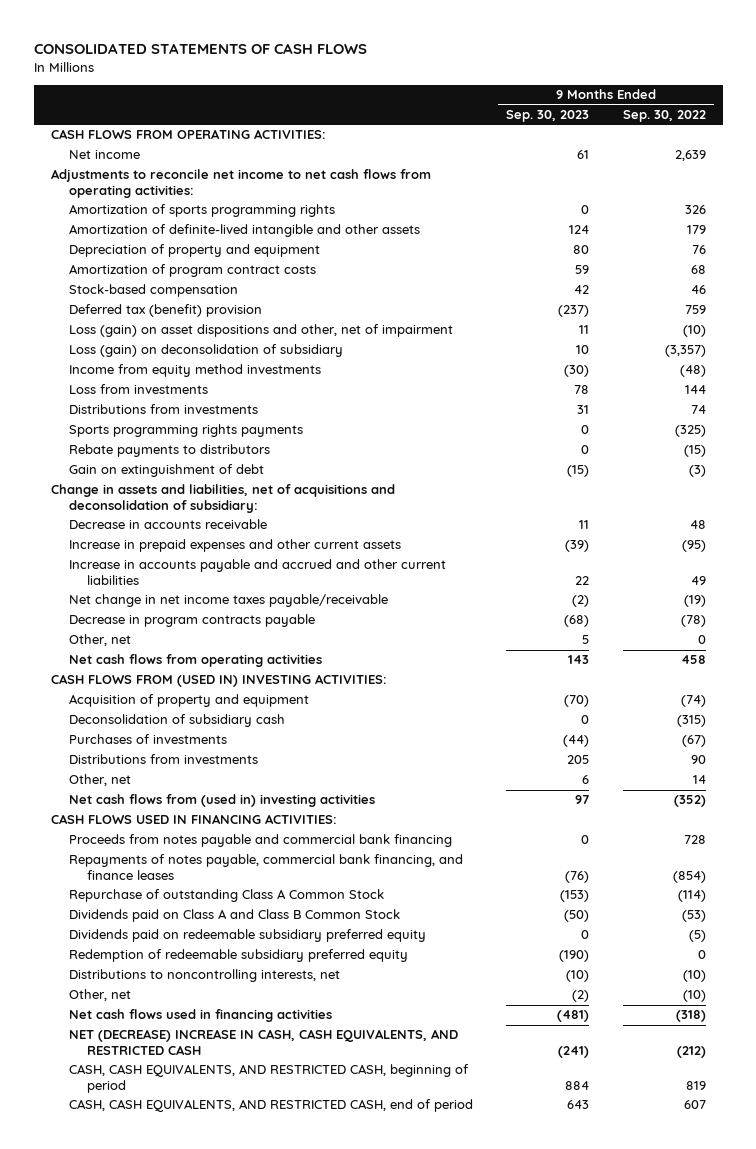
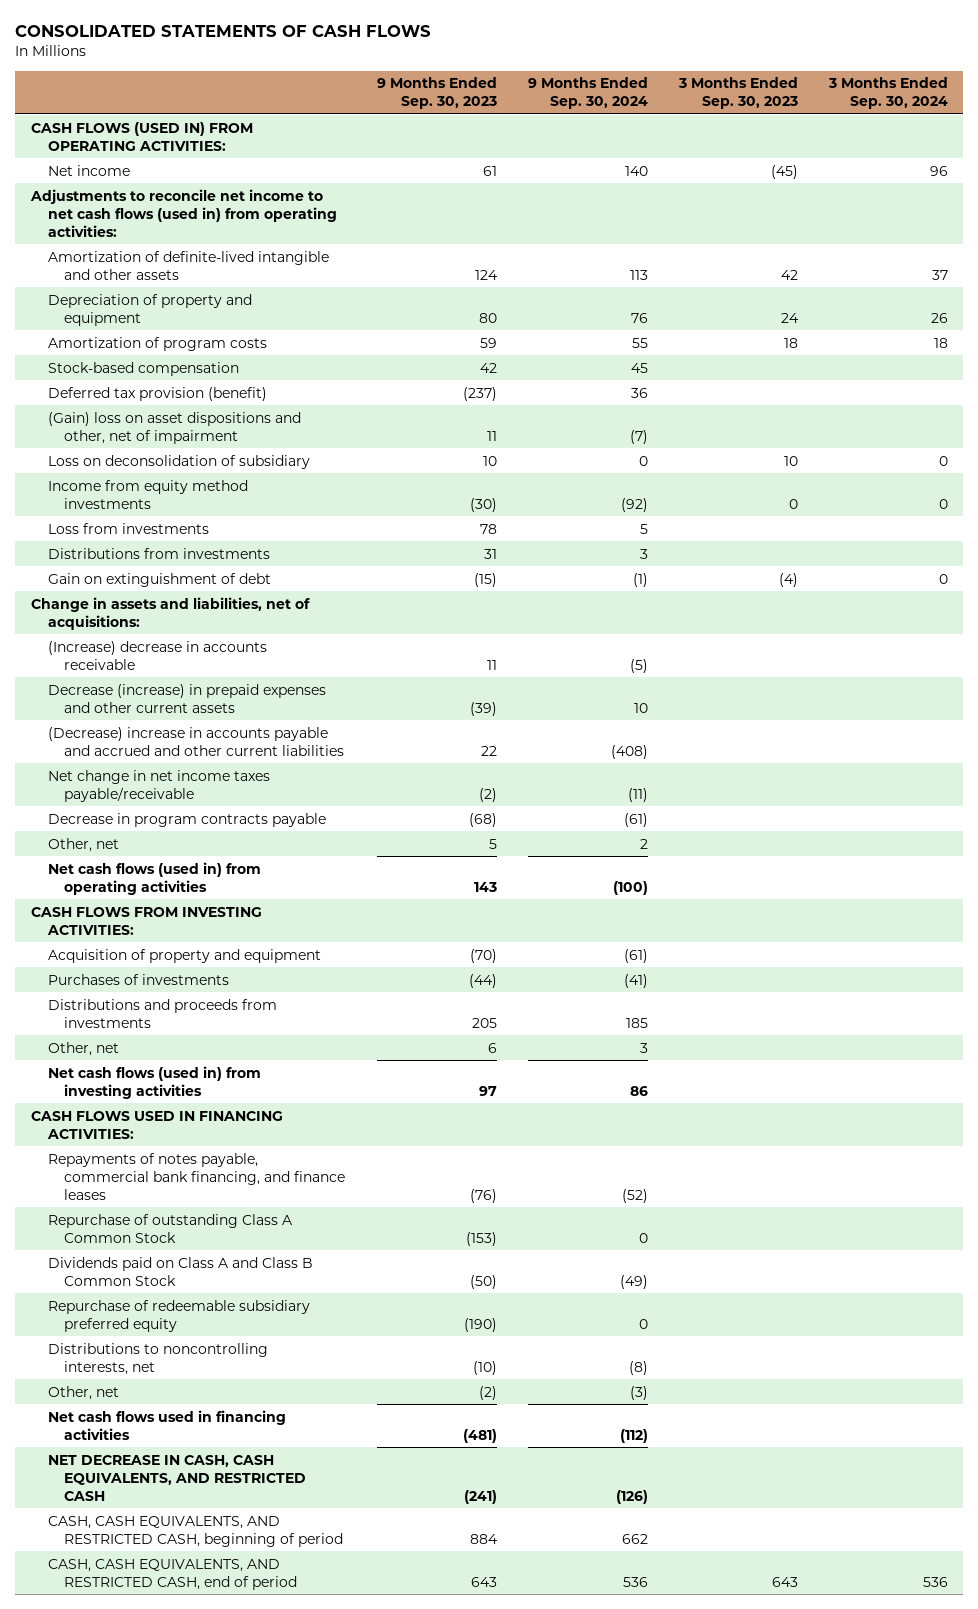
[622,110,706,123] Sep. 30, 2022 -> none
none -> [527,77,648,110] 9 Months Ended Sep. 30, 2024
none -> [677,77,798,110] 3 Months Ended Sep. 30, 2023
none -> [827,77,948,110] 3 Months Ended Sep. 30, 2024
[50,129,326,140] CASH FLOWS FROM OPERATING ACTIVITIES: -> [30,121,253,151] CASH FLOWS (USED IN) FROM OPERATING ACTIVITIES:
[68,204,335,218] Amortization of sports programming rights -> none
[50,169,431,199] Adjustments to reconcile net income to net cash flows from operating activities: -> [29,188,337,237] Adjustments to reconcile net income to net cash flows (used in) from operating activities:
[68,264,316,278] Amortization of program contract costs -> [47,336,267,351] Amortization of program costs
[68,304,262,318] Deferred tax (benefit) provision -> [47,386,267,401] Deferred tax provision (benefit)
[68,324,453,338] Loss (gain) on asset dispositions and other, net of impairment -> [47,411,301,444] (Gain) loss on asset dispositions and other, net of impairment
[68,344,343,358] Loss (gain) on deconsolidation of subsidiary -> [47,454,310,469] Loss on deconsolidation of subsidiary
[68,424,303,438] Sports programming rights payments -> none
[68,444,270,458] Rebate payments to distributors -> none
[50,484,395,514] Change in assets and liabilities, net of acquisitions and deconsolidation of subsidiary: -> [30,596,310,630] Change in assets and liabilities, net of acquisitions:
[68,519,267,530] Decrease in accounts receivable -> [47,640,267,670] (Increase) decrease in accounts receivable
[68,539,401,553] Increase in prepaid expenses and other current assets -> [47,683,326,713] Decrease (increase) in prepaid expenses and other current assets
[68,559,446,586] Increase in accounts payable and accrued and other current liabilities -> [47,726,345,756] (Decrease) increase in accounts payable and accrued and other current liabilities
[68,654,322,668] Net cash flows from operating activities -> [47,861,261,895] Net cash flows (used in) from operating activities
[50,674,387,688] CASH FLOWS FROM (USED IN) INVESTING ACTIVITIES: -> [30,906,262,935] CASH FLOWS FROM INVESTING ACTIVITIES:
[68,714,285,728] Deconsolidation of subsidiary cash -> none
[68,754,258,765] Distributions from investments -> [47,998,277,1028] Distributions and proceeds from investments
[68,794,375,808] Net cash flows from (used in) investing activities -> [47,1065,261,1099] Net cash flows (used in) from investing activities
[68,834,452,848] Proceeds from notes payable and commercial bank financing -> none
[68,929,426,943] Dividends paid on redeemable subsidiary preferred equity -> none
[68,949,408,963] Redemption of redeemable subsidiary preferred equity -> [47,1299,310,1332] Repurchase of redeemable subsidiary preferred equity
[68,1029,458,1056] NET (DECREASE) INCREASE IN CASH, CASH EQUIVALENTS, AND RESTRICTED CASH -> [47,1454,307,1501] NET DECREASE IN CASH, CASH EQUIVALENTS, AND RESTRICTED CASH

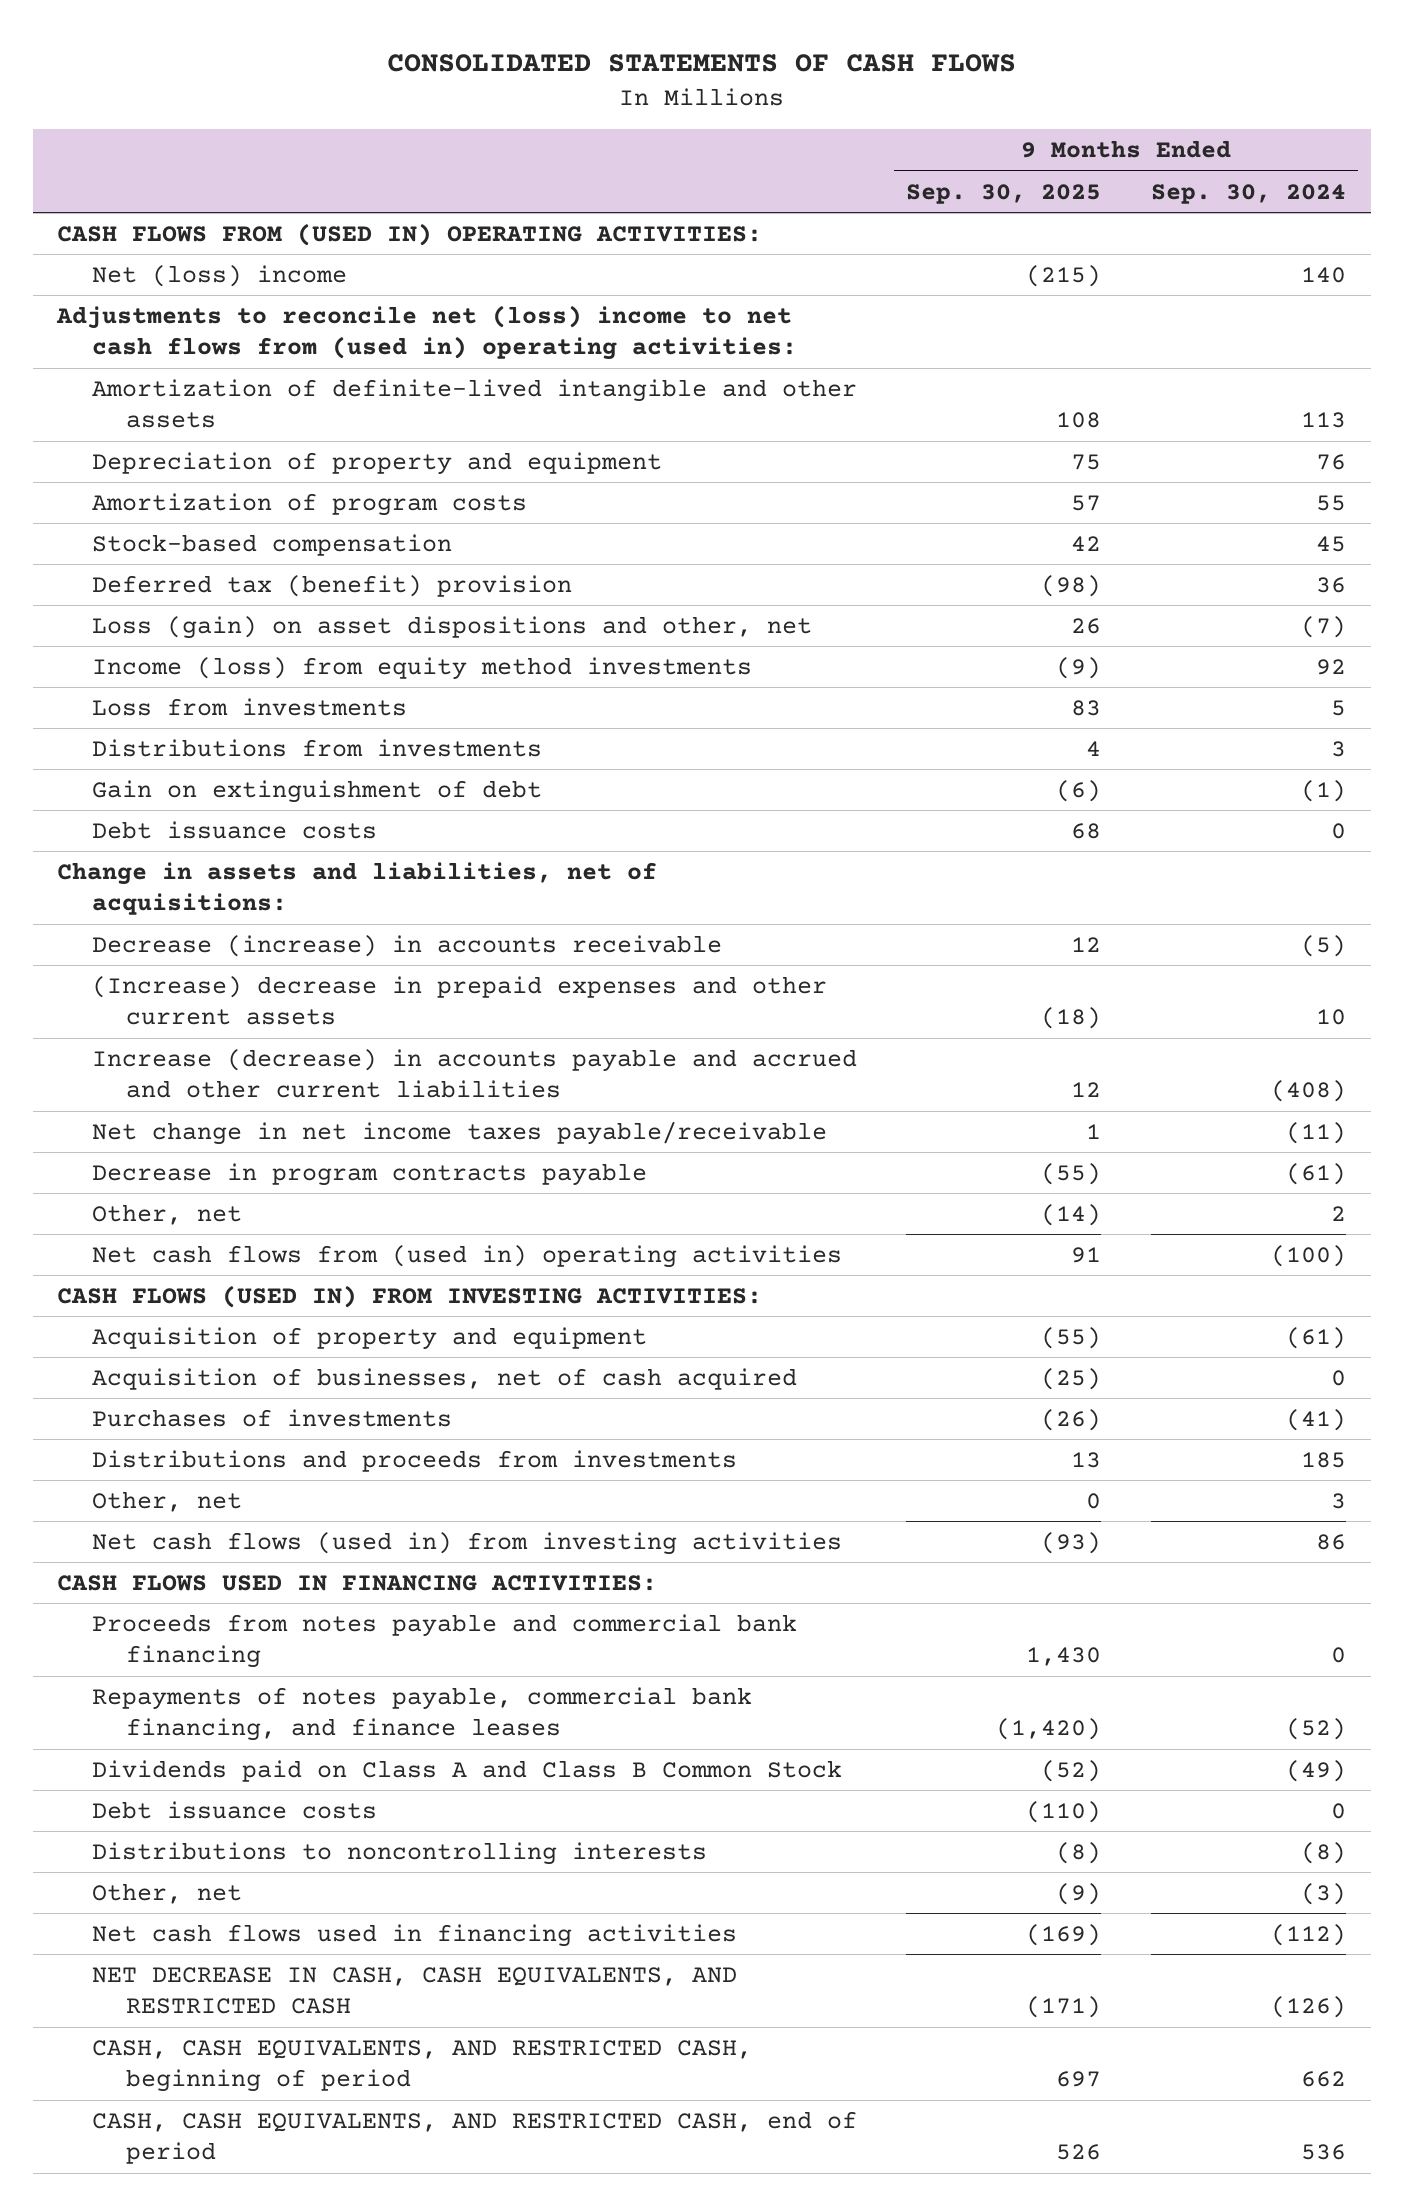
[376,77,497,110] 9 Months Ended Sep. 30, 2023 -> none
[677,77,798,110] 3 Months Ended Sep. 30, 2023 -> none
[827,77,948,110] 3 Months Ended Sep. 30, 2024 -> none
none -> [906,183,1102,204] Sep. 30, 2025
[30,121,253,151] CASH FLOWS (USED IN) FROM OPERATING ACTIVITIES: -> [57,222,763,246] CASH FLOWS FROM (USED IN) OPERATING ACTIVITIES:
[47,164,130,176] Net income -> [91,264,347,287] Net (loss) income
[29,188,337,237] Adjustments to reconcile net income to net cash flows (used in) from operating activities: -> [56,304,797,361] Adjustments to reconcile net (loss) income to net cash flows from (used in) operating activities:
[47,454,310,469] Loss on deconsolidation of subsidiary -> none
[47,386,267,401] Deferred tax provision (benefit) -> [91,574,572,597] Deferred tax (benefit) provision
[47,411,301,444] (Gain) loss on asset dispositions and other, net of impairment -> [91,615,812,639] Loss (gain) on asset dispositions and other, net
[47,479,248,509] Income from equity method investments -> [91,656,752,680] Income (loss) from equity method investments
[620,497,648,512] (92) -> [1315,658,1346,675] 92
none -> [91,820,377,839] Debt issuance costs
[47,640,267,670] (Increase) decrease in accounts receivable -> [91,934,722,957] Decrease (increase) in accounts receivable
[47,683,326,713] Decrease (increase) in prepaid expenses and other current assets -> [91,975,827,1026] (Increase) decrease in prepaid expenses and other current assets
[47,726,345,756] (Decrease) increase in accounts payable and accrued and other current liabilities -> [91,1048,857,1099] Increase (decrease) in accounts payable and accrued and other current liabilities
[47,861,261,895] Net cash flows (used in) from operating activities -> [91,1244,842,1268] Net cash flows from (used in) operating activities
[30,906,262,935] CASH FLOWS FROM INVESTING ACTIVITIES: -> [57,1284,763,1308] CASH FLOWS (USED IN) FROM INVESTING ACTIVITIES:
none -> [91,1367,797,1390] Acquisition of businesses, net of cash acquired
none -> [91,1613,797,1669] Proceeds from notes payable and commercial bank financing
[47,1213,292,1243] Repurchase of outstanding Class A Common Stock -> none
[47,1299,310,1332] Repurchase of redeemable subsidiary preferred equity -> none
none -> [91,1800,377,1819] Debt issuance costs
[47,1342,268,1375] Distributions to noncontrolling interests, net -> [91,1841,707,1865] Distributions to noncontrolling interests

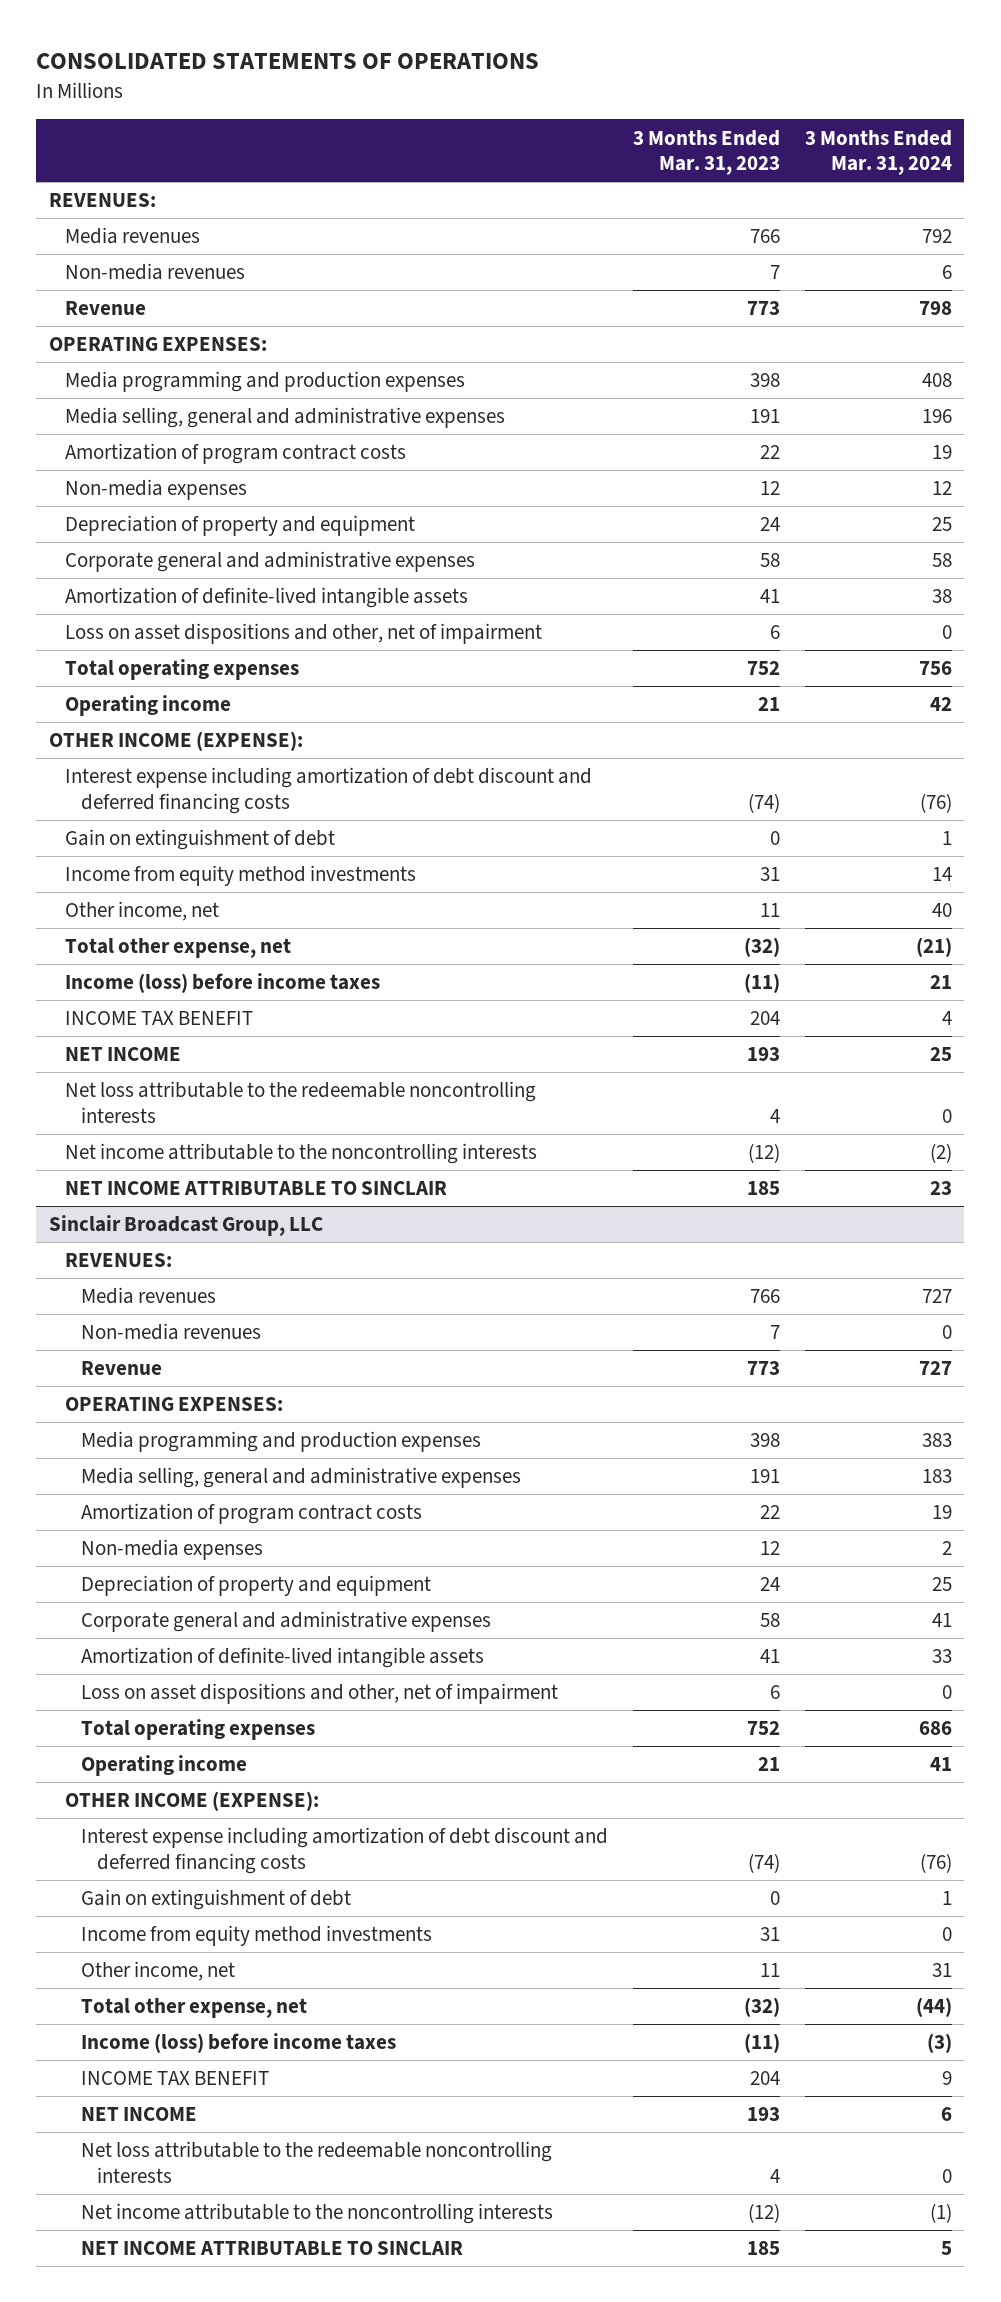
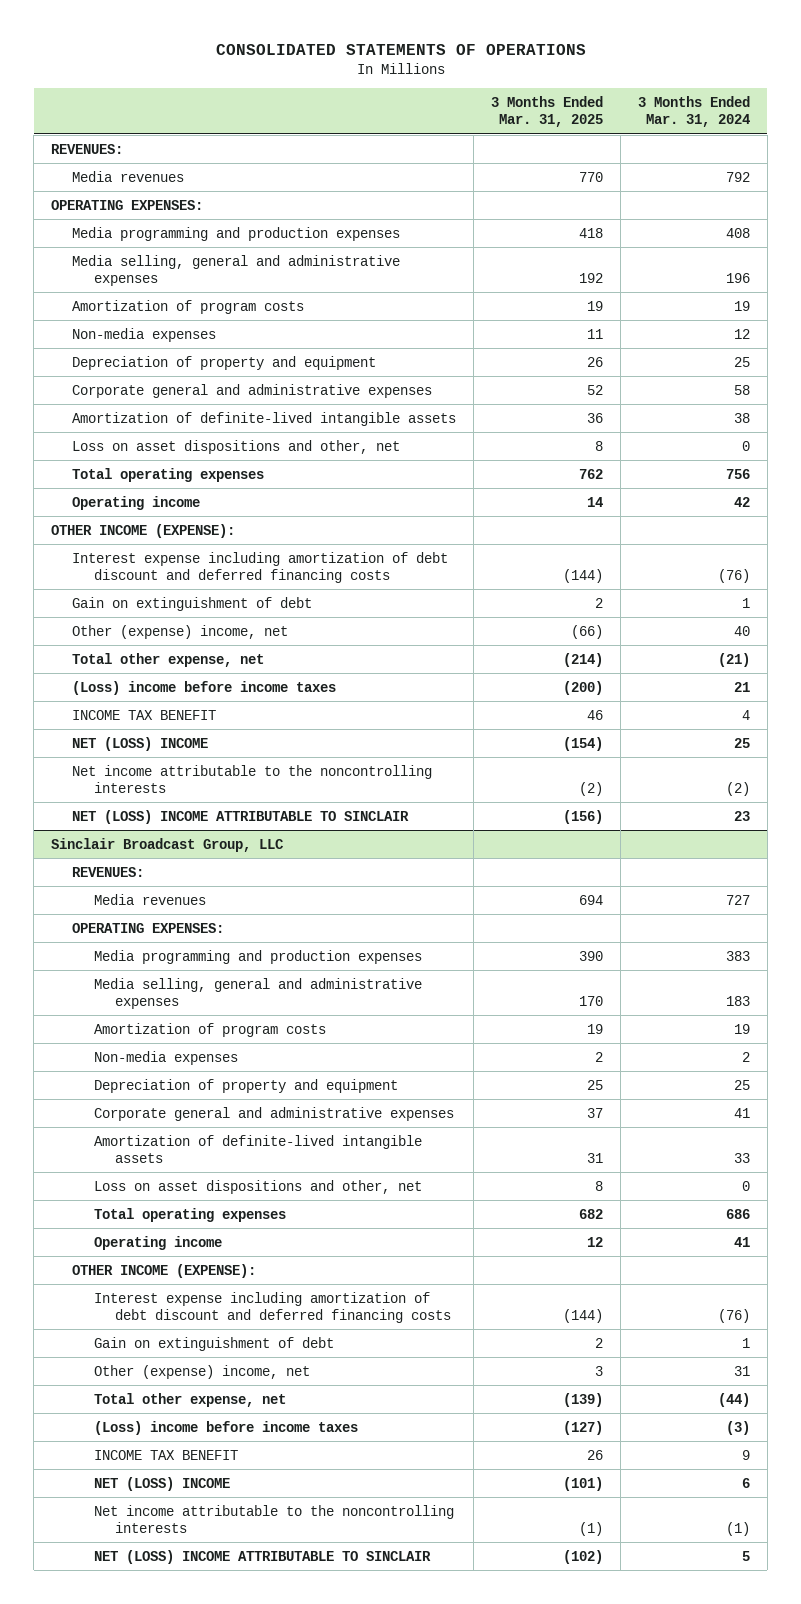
[632,129,780,176] 3 Months Ended Mar. 31, 2023 -> none
none -> [491,95,604,128] 3 Months Ended Mar. 31, 2025
[64,263,245,281] Non-media revenues -> none
[64,301,146,316] Revenue -> none
[64,443,406,465] Amortization of program contract costs -> [72,299,305,314] Amortization of program costs
[64,623,542,645] Loss on asset dispositions and other, net of impairment -> [72,439,401,454] Loss on asset dispositions and other, net
[64,865,416,887] Income from equity method investments -> none
[64,901,219,922] Other income, net -> [72,624,289,639] Other (expense) income, net
[64,973,380,994] Income (loss) before income taxes -> [72,680,337,695] (Loss) income before income taxes
[64,1081,536,1123] Net loss attributable to the redeemable noncontrolling interests -> none
[64,1047,181,1062] NET INCOME -> [72,736,209,751] NET (LOSS) INCOME
[64,1181,447,1196] NET INCOME ATTRIBUTABLE TO SINCLAIR -> [72,809,410,824] NET (LOSS) INCOME ATTRIBUTABLE TO SINCLAIR
[80,1323,261,1341] Non-media revenues -> none
[80,1361,162,1376] Revenue -> none
[80,1503,422,1525] Amortization of program contract costs -> [93,1022,326,1037] Amortization of program costs
[80,1683,558,1705] Loss on asset dispositions and other, net of impairment -> [93,1179,422,1194] Loss on asset dispositions and other, net
[80,1925,432,1947] Income from equity method investments -> none
[80,1961,235,1982] Other income, net -> [93,1364,310,1379] Other (expense) income, net
[80,2033,396,2054] Income (loss) before income taxes -> [93,1420,358,1435] (Loss) income before income taxes
[80,2141,552,2183] Net loss attributable to the redeemable noncontrolling interests -> none
[80,2107,197,2122] NET INCOME -> [93,1476,230,1491] NET (LOSS) INCOME
[80,2241,463,2256] NET INCOME ATTRIBUTABLE TO SINCLAIR -> [93,1549,431,1564] NET (LOSS) INCOME ATTRIBUTABLE TO SINCLAIR

